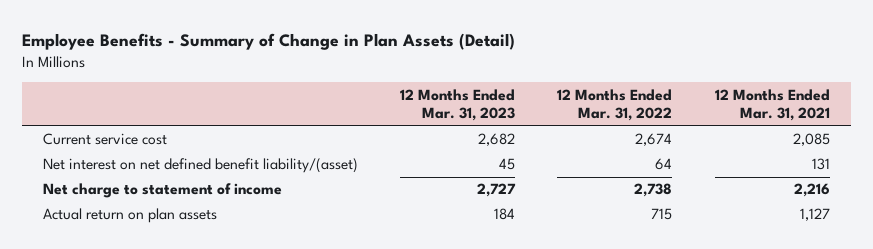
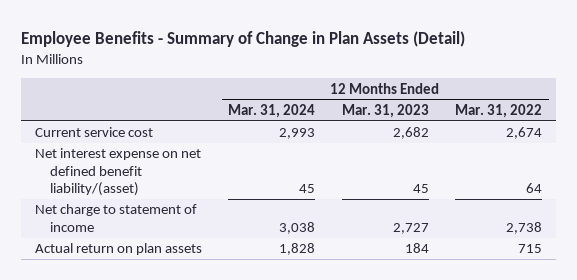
[714,88,830,122] 12 Months Ended Mar. 31, 2021 -> none
none -> [228,103,316,118] Mar. 31, 2024
[43,158,359,174] Net interest on net defined benefit liability/(asset) -> [34,148,201,197] Net interest expense on net defined benefit liability/(asset)

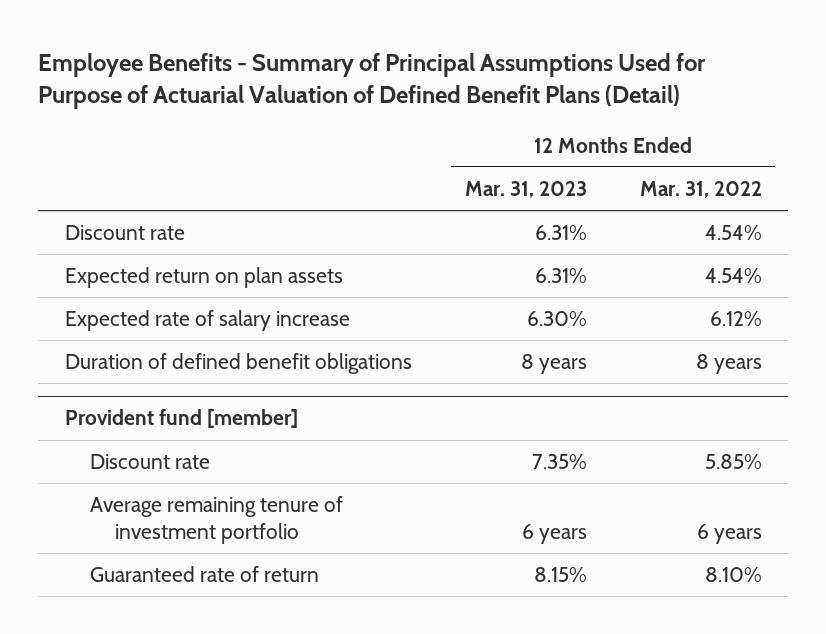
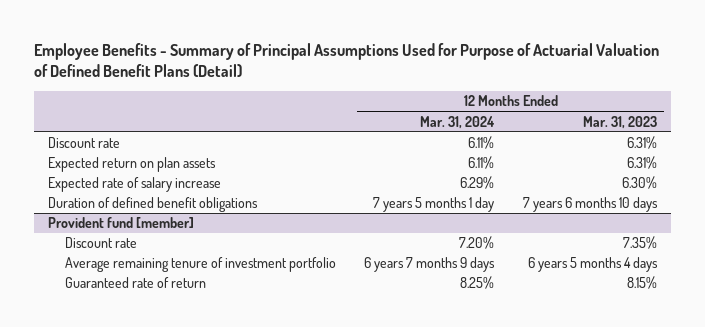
[639,180,762,198] Mar. 31, 2022 -> none
none -> [420,115,496,129] Mar. 31, 2024
[520,353,587,374] 8 years -> [522,197,658,213] 7 years 6 months 10 days
[521,523,587,544] 6 years -> [527,257,658,273] 6 years 5 months 4 days

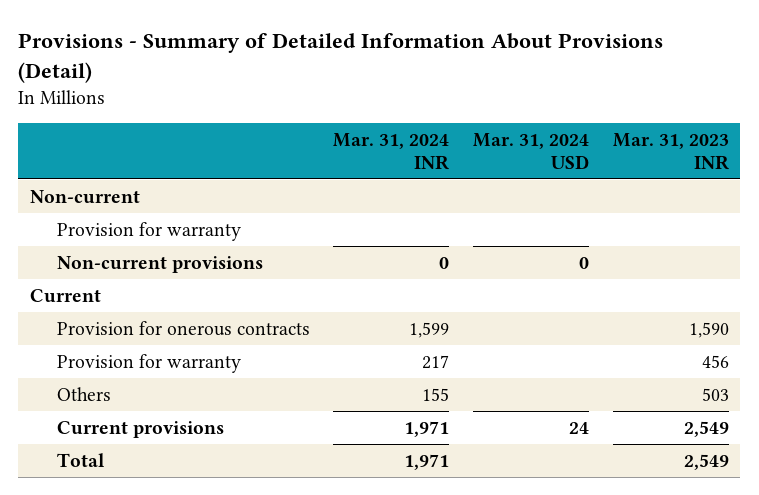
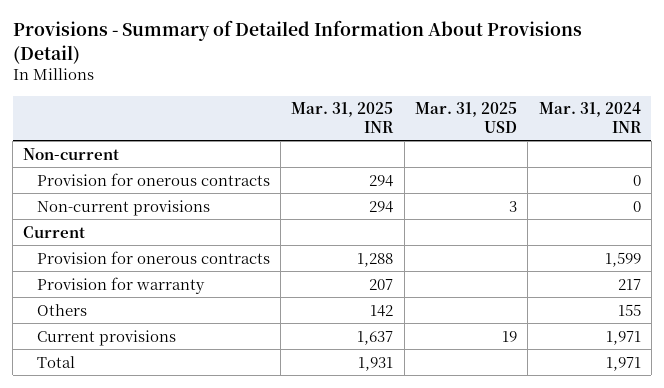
[472,132,589,169] Mar. 31, 2024 USD -> none
[612,132,729,170] Mar. 31, 2023 INR -> none
none -> [291,102,395,133] Mar. 31, 2025 INR
none -> [415,102,518,133] Mar. 31, 2025 USD
[56,221,241,241] Provision for warranty -> none
none -> [36,172,270,186] Provision for onerous contracts

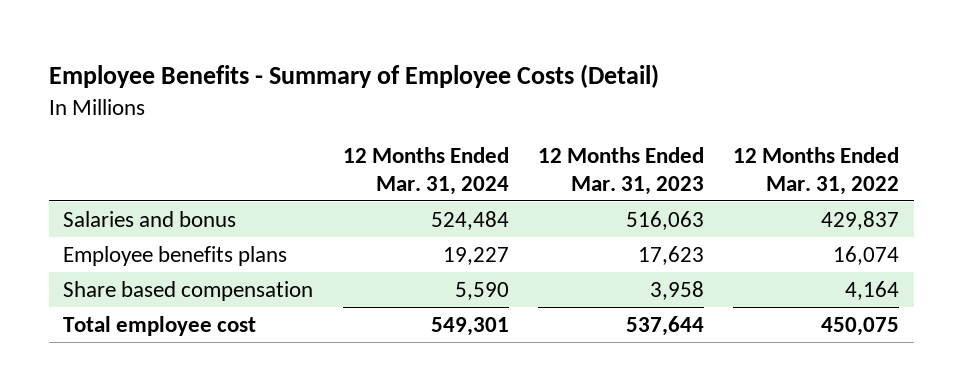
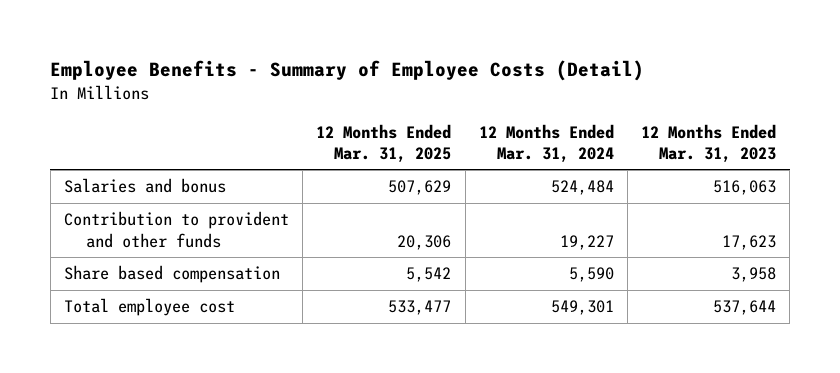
[733,146,900,195] 12 Months Ended Mar. 31, 2022 -> none
none -> [316,123,452,163] 12 Months Ended Mar. 31, 2025
[63,245,288,266] Employee benefits plans -> [63,211,289,248] Contribution to provident and other funds

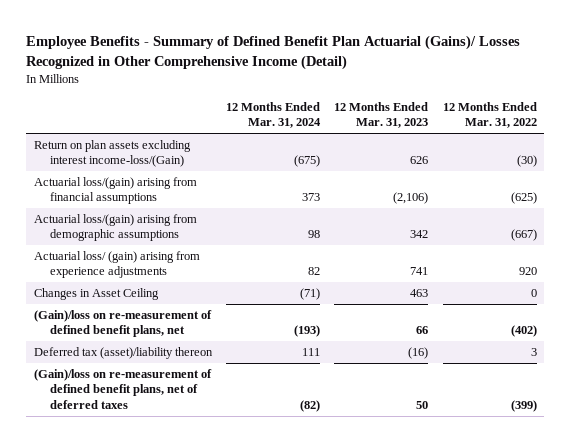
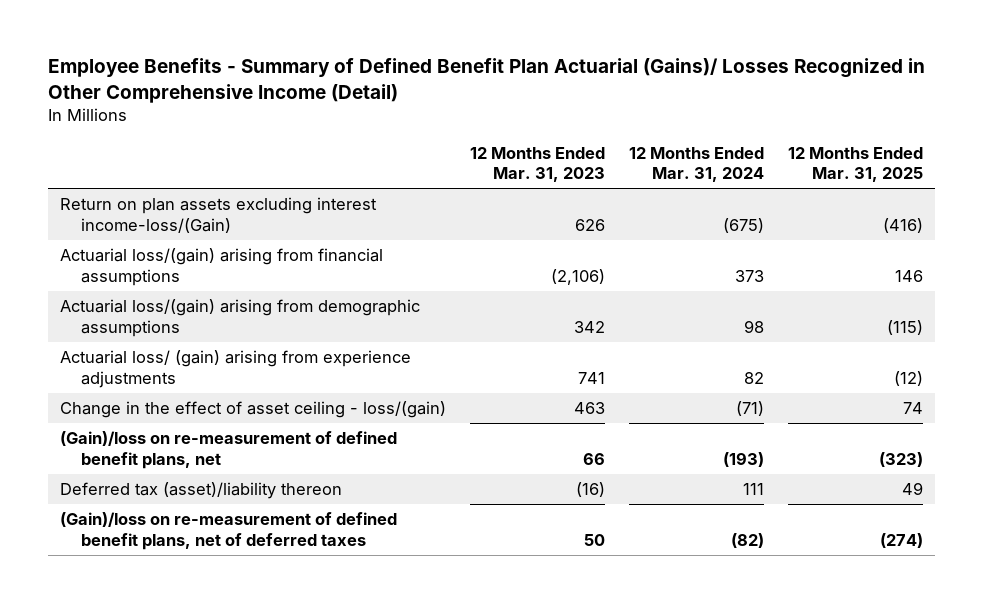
[442,101,537,129] 12 Months Ended Mar. 31, 2022 -> none
none -> [788,146,924,183] 12 Months Ended Mar. 31, 2025
[33,288,159,301] Changes in Asset Ceiling -> [60,400,447,418] Change in the effect of asset ceiling - loss/(gain)

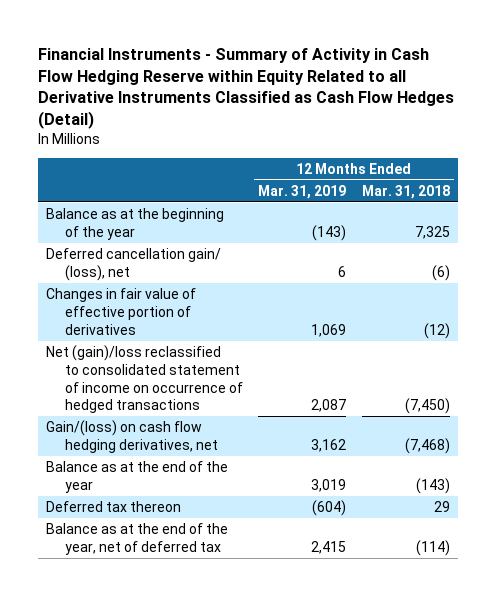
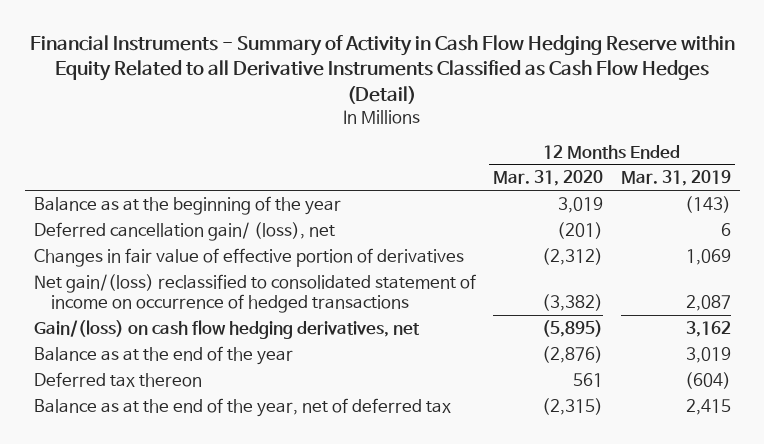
[361,184,450,199] Mar. 31, 2018 -> none
none -> [493,170,604,187] Mar. 31, 2020
[46,344,243,414] Net (gain)/loss reclassified to consolidated statement of income on occurrence of hedged transactions -> [33,273,476,313] Net gain/(loss) reclassified to consolidated statement of income on occurrence of hedged transactions

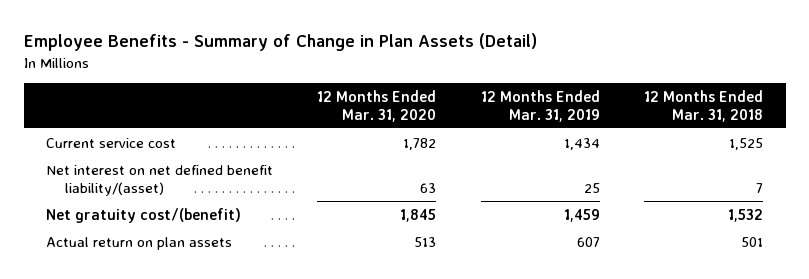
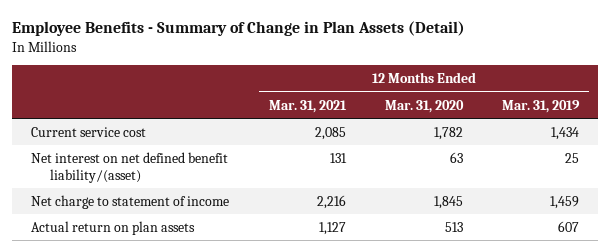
[644,89,764,122] 12 Months Ended Mar. 31, 2018 -> none
none -> [268,99,347,113] Mar. 31, 2021
[45,207,241,223] Net gratuity cost/(benefit) -> [31,194,230,209] Net charge to statement of income

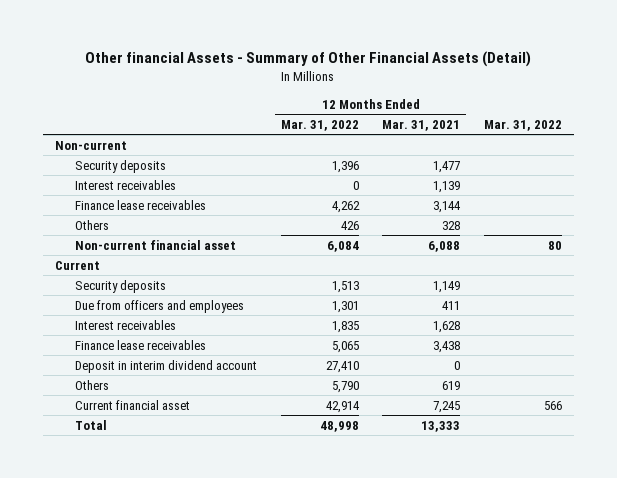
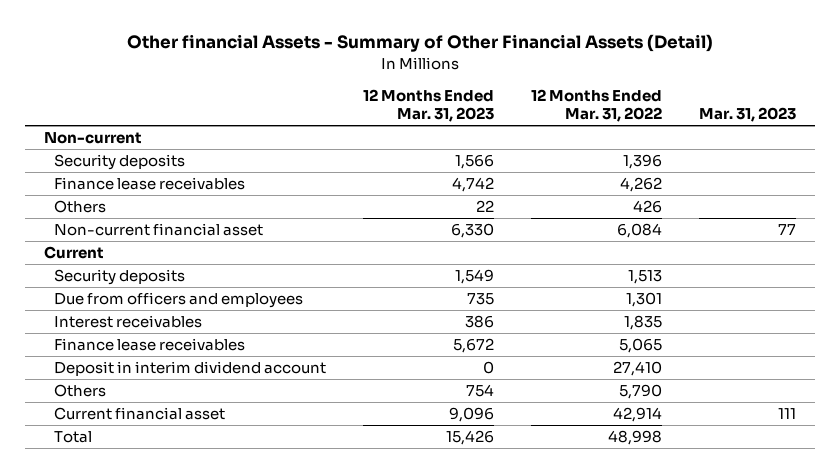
[382,119,461,131] Mar. 31, 2021 -> none
[484,119,563,131] Mar. 31, 2022 -> none
none -> [363,88,495,123] 12 Months Ended Mar. 31, 2023
none -> [699,107,797,123] Mar. 31, 2023
[75,179,177,190] Interest receivables -> none

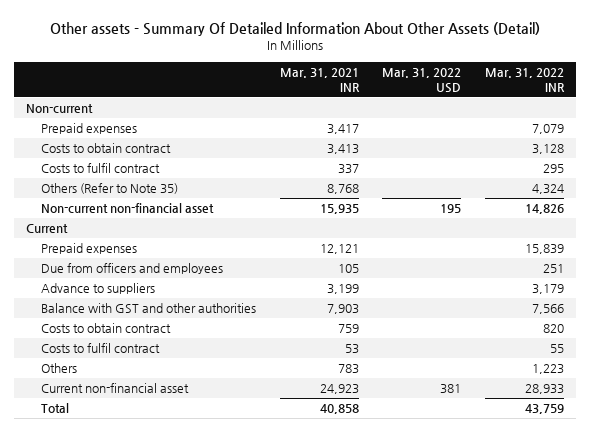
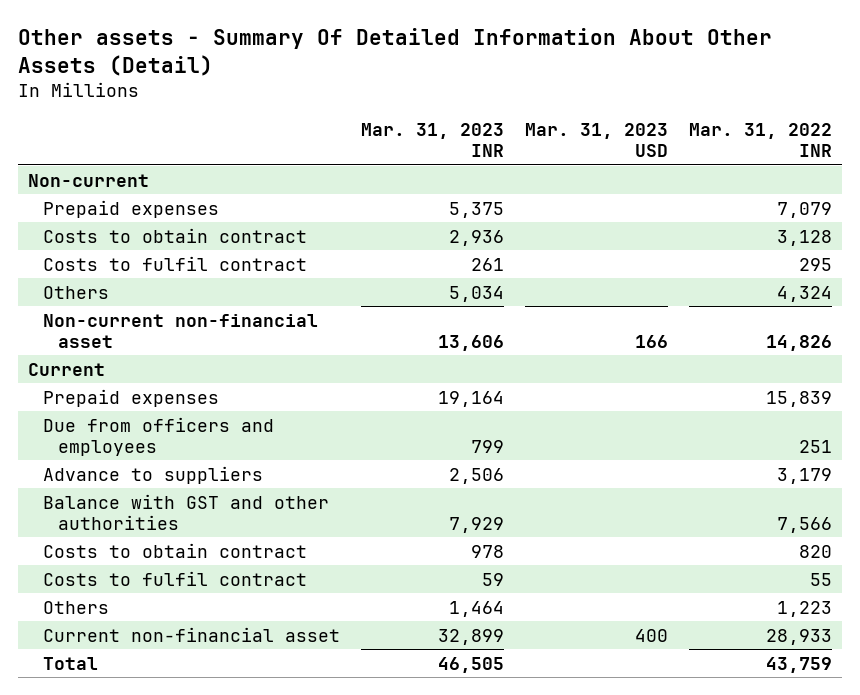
[279,67,360,92] Mar. 31, 2021 INR -> none
[382,67,462,93] Mar. 31, 2022 USD -> none
none -> [361,122,505,157] Mar. 31, 2023 INR
none -> [524,122,668,157] Mar. 31, 2023 USD
[41,183,179,195] Others (Refer to Note 35) -> [43,285,110,299] Others

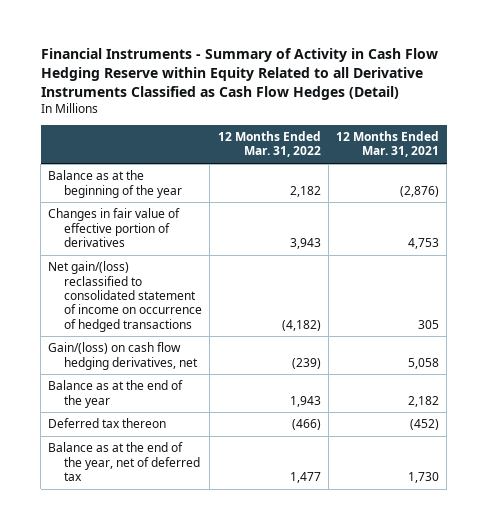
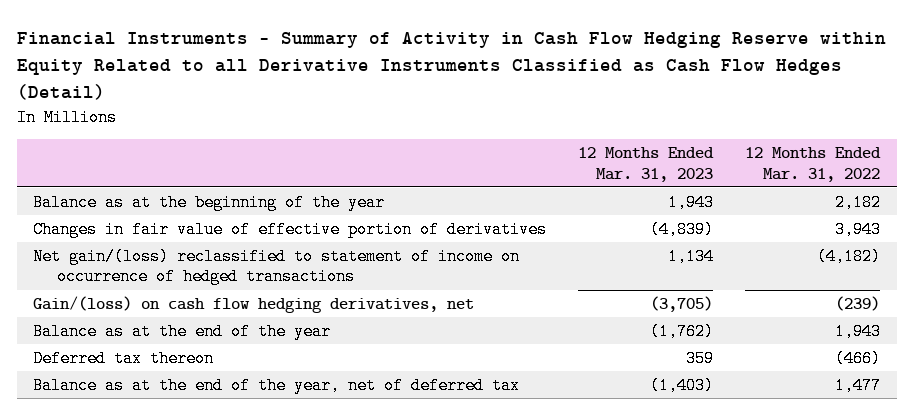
[335,131,439,158] 12 Months Ended Mar. 31, 2021 -> none
none -> [578,147,715,182] 12 Months Ended Mar. 31, 2023
[48,261,203,332] Net gain/(loss) reclassified to consolidated statement of income on occurrence of hedged transactions -> [33,247,521,286] Net gain/(loss) reclassified to statement of income on occurrence of hedged transactions

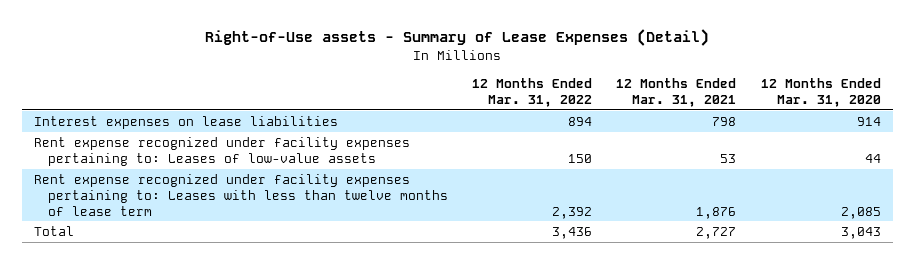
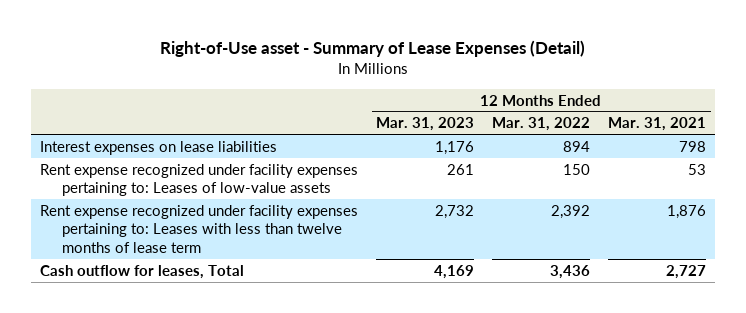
[205,29,710,47] Right-of-Use assets - Summary of Lease Expenses (Detail) -> [160,40,586,58] Right-of-Use asset - Summary of Lease Expenses (Detail)
[760,78,881,108] 12 Months Ended Mar. 31, 2020 -> none
none -> [376,117,475,132] Mar. 31, 2023
[33,225,74,236] Total -> [40,264,245,279] Cash outflow for leases, Total

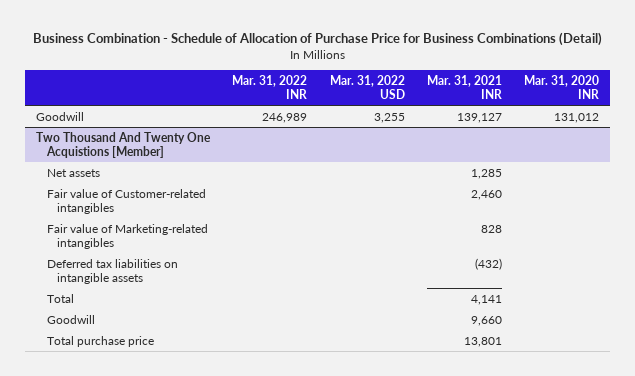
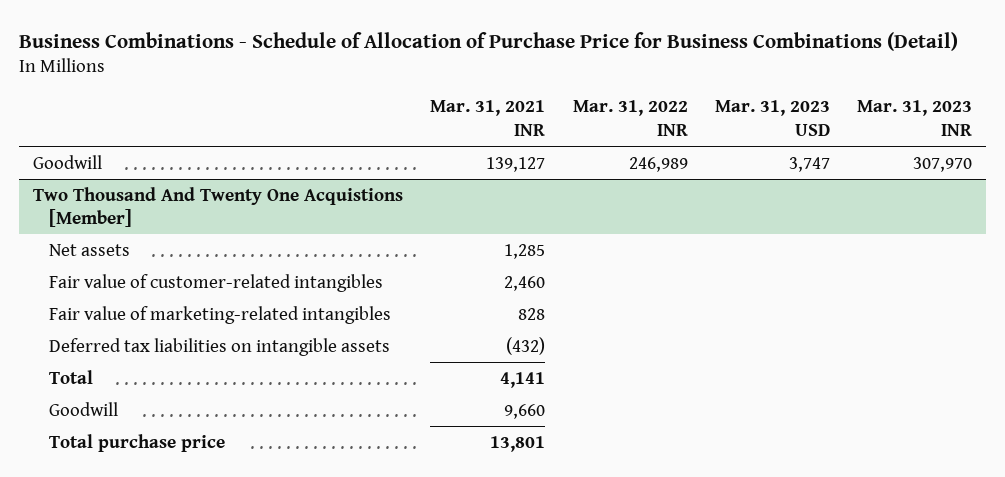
[32,31,602,46] Business Combination - Schedule of Allocation of Purchase Price for Business Combinations (Detail) -> [19,31,959,51] Business Combinations - Schedule of Allocation of Purchase Price for Business Combinations (Detail)
[329,74,405,99] Mar. 31, 2022 USD -> none
[524,74,600,99] Mar. 31, 2020 INR -> none
none -> [714,100,830,136] Mar. 31, 2023 USD
none -> [857,100,973,136] Mar. 31, 2023 INR
[46,188,206,214] Fair value of Customer-related intangibles -> [49,273,384,292] Fair value of customer-related intangibles
[46,223,208,249] Fair value of Marketing-related intangibles -> [49,305,392,324] Fair value of marketing-related intangibles

